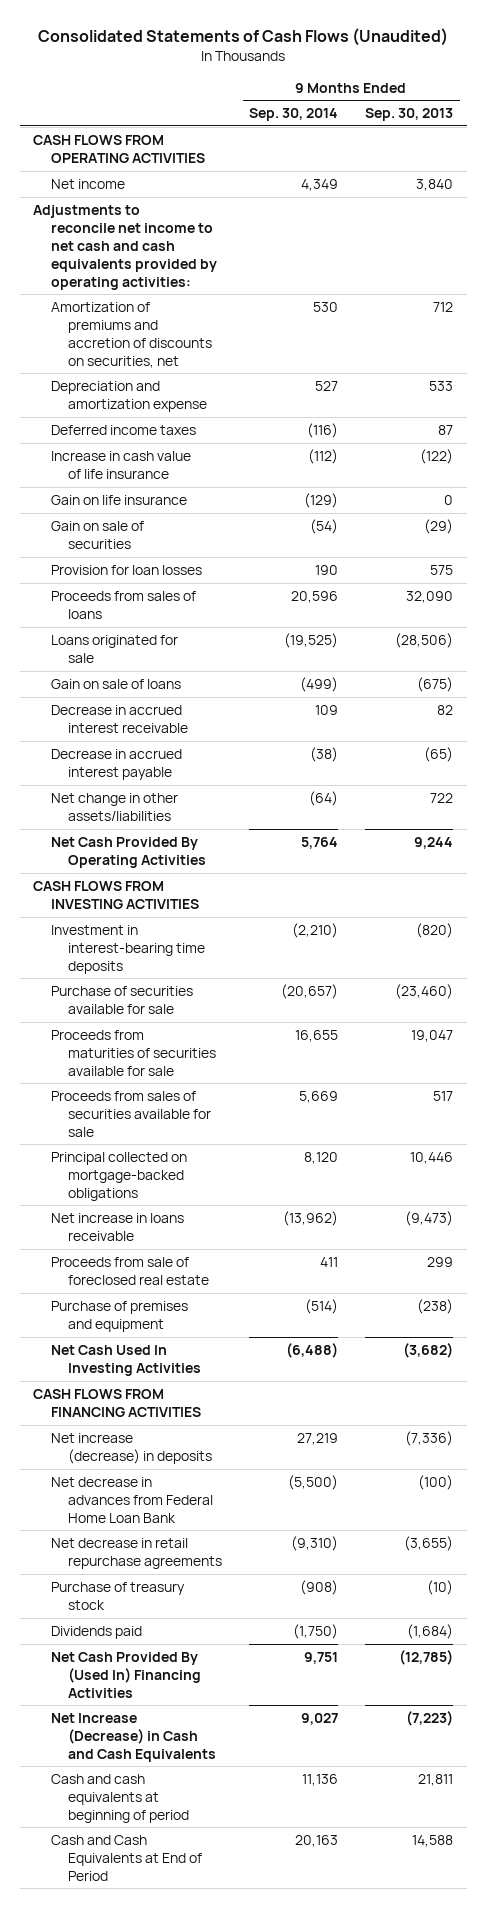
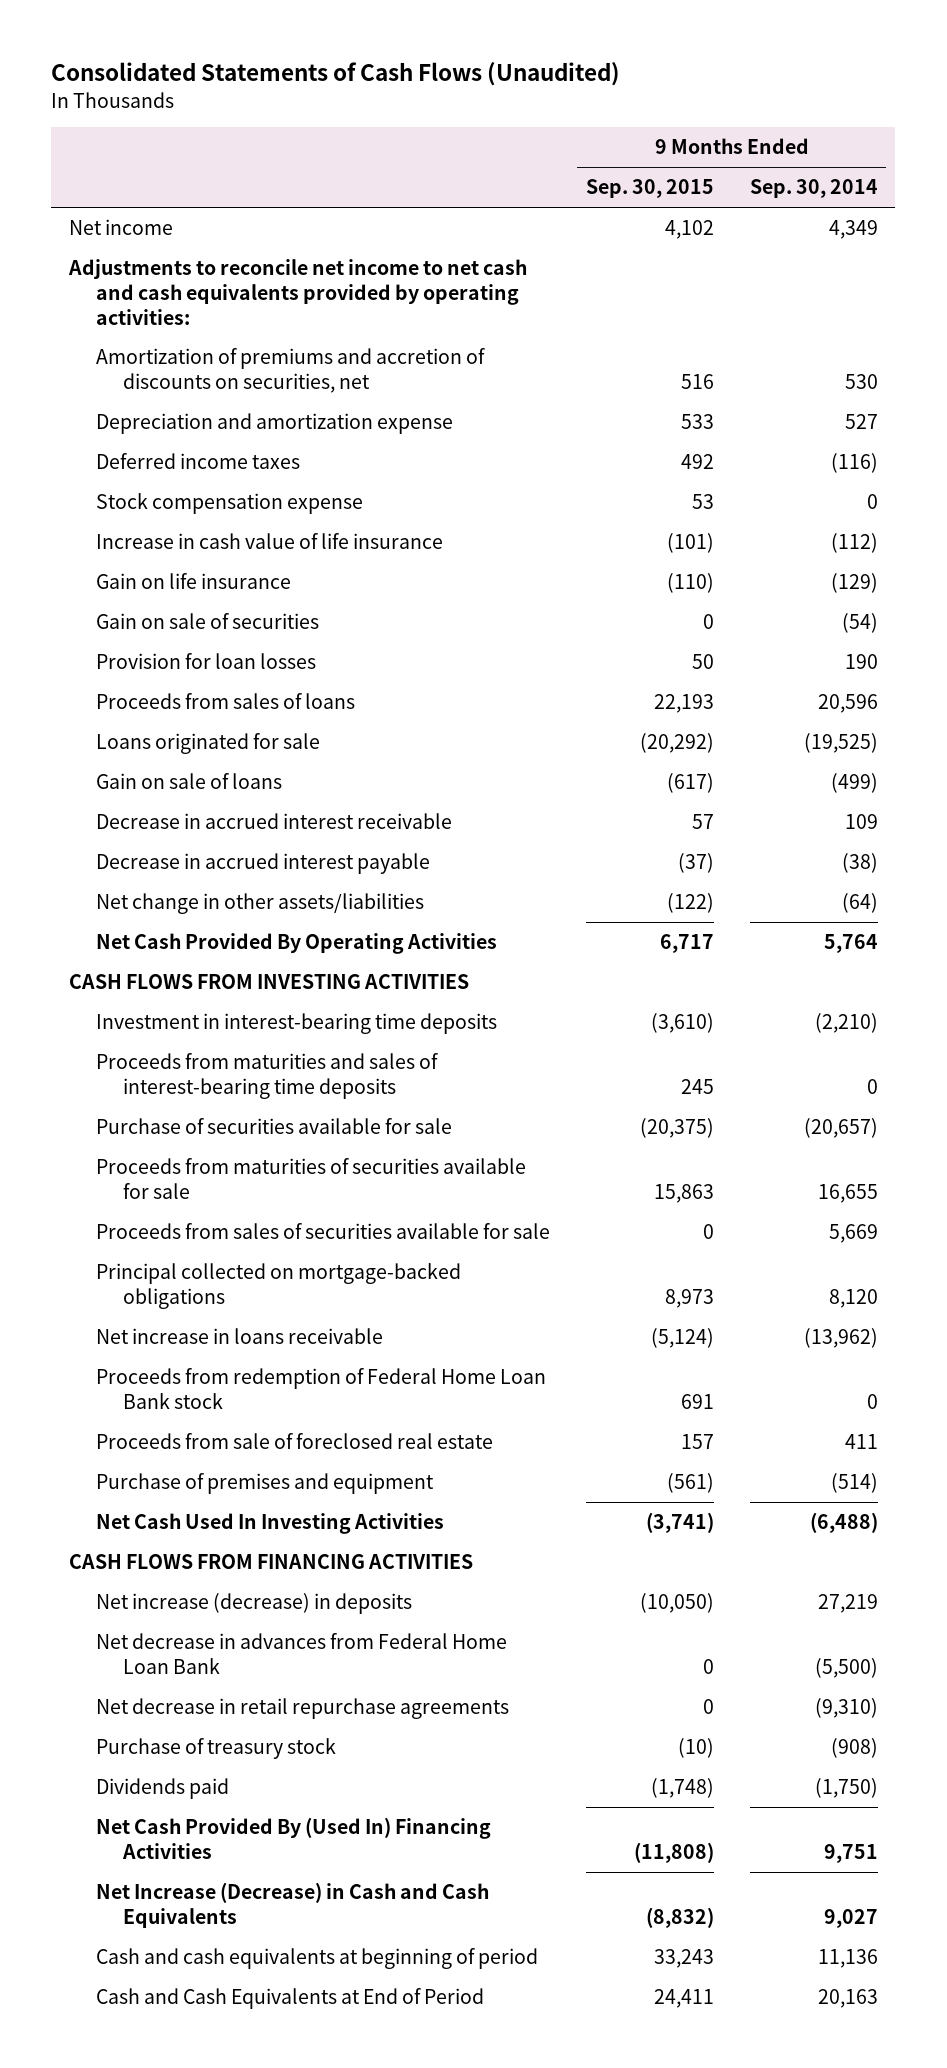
[365,108,454,122] Sep. 30, 2013 -> none
none -> [585,179,714,199] Sep. 30, 2015
[33,134,205,163] CASH FLOWS FROM OPERATING ACTIVITIES -> none
none -> [96,493,364,515] Stock compensation expense
none -> [96,1053,439,1099] Proceeds from maturities and sales of interest-bearing time deposits
none -> [96,1368,547,1409] Proceeds from redemption of Federal Home Loan Bank stock

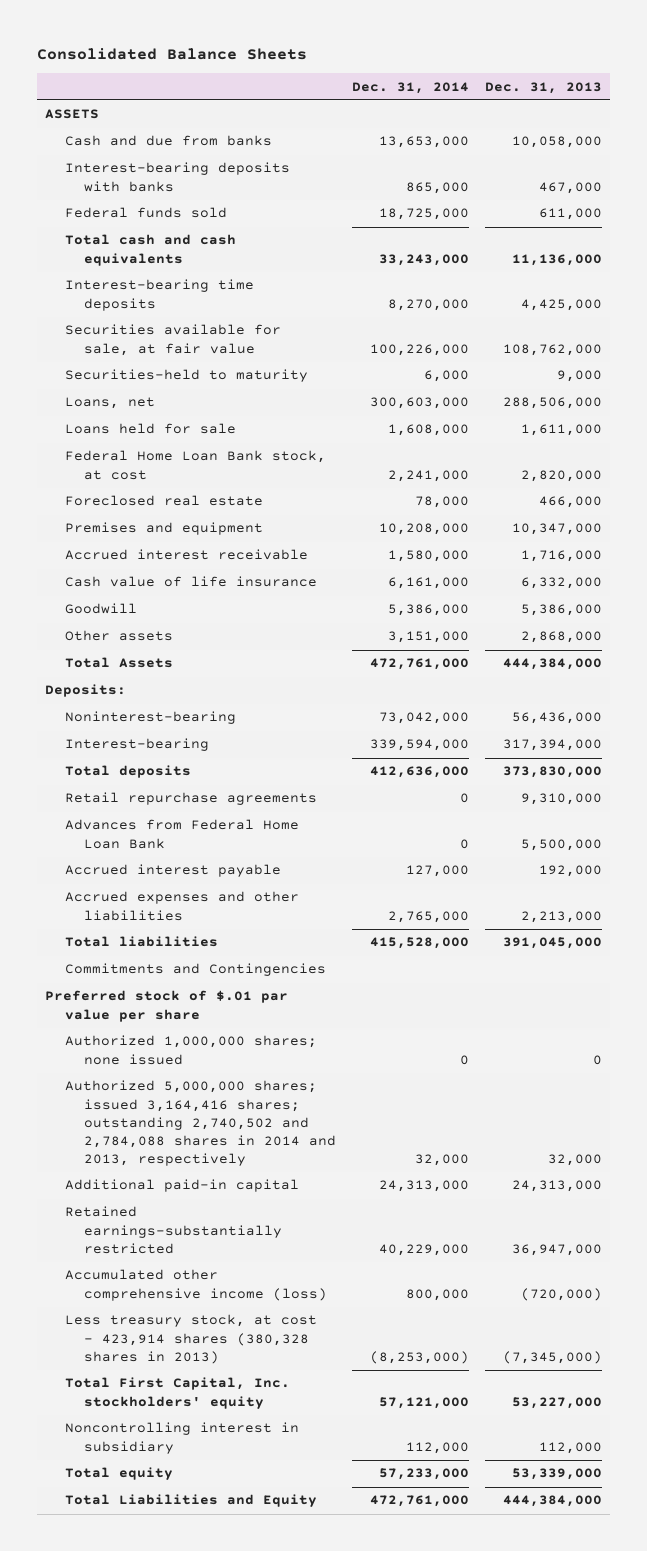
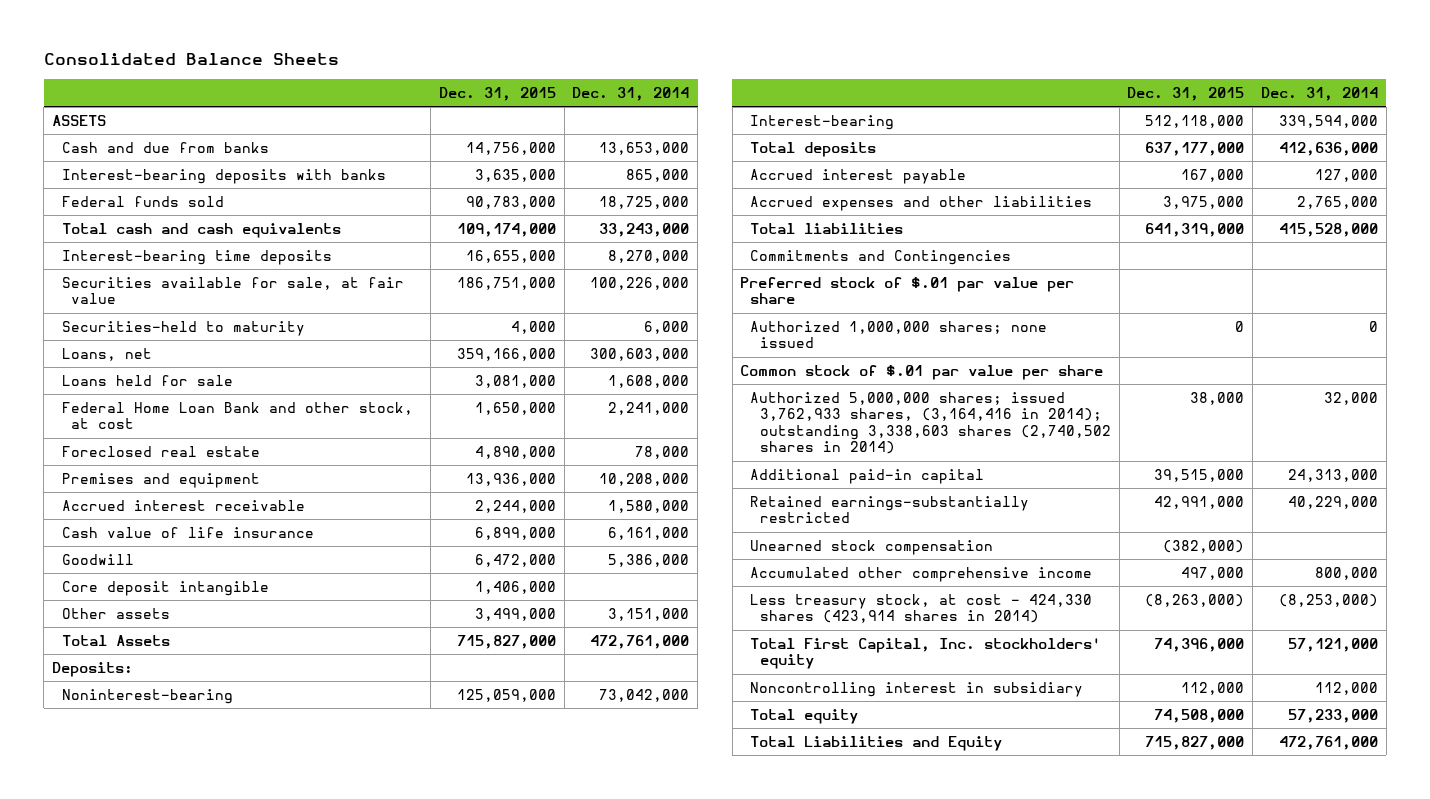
[485,81,603,94] Dec. 31, 2013 -> none
none -> [438,86,556,101] Dec. 31, 2015
[64,450,326,480] Federal Home Loan Bank stock, at cost -> [61,401,413,430] Federal Home Loan Bank and other stock, at cost
none -> [61,580,269,596] Core deposit intangible
[64,792,317,806] Retail repurchase agreements -> none
[64,819,299,849] Advances from Federal Home Loan Bank -> none
none -> [740,364,1104,380] Common stock of $.01 par value per share
[64,1080,336,1167] Authorized 5,000,000 shares; issued 3,164,416 shares; outstanding 2,740,502 and 2,784,088 shares in 2014 and 2013, respectively -> [750,391,1111,455] Authorized 5,000,000 shares; issued 3,762,933 shares, (3,164,416 in 2014); outstanding 3,338,603 shares (2,740,502 shares in 2014)
none -> [750,539,994,555] Unearned stock compensation
[64,1269,327,1301] Accumulated other comprehensive income (loss) -> [750,566,1093,582] Accumulated other comprehensive income
[64,1314,317,1364] Less treasury stock, at cost - 423,914 shares (380,328 shares in 2013) -> [750,593,1093,624] Less treasury stock, at cost - 424,330 shares (423,914 shares in 2014)

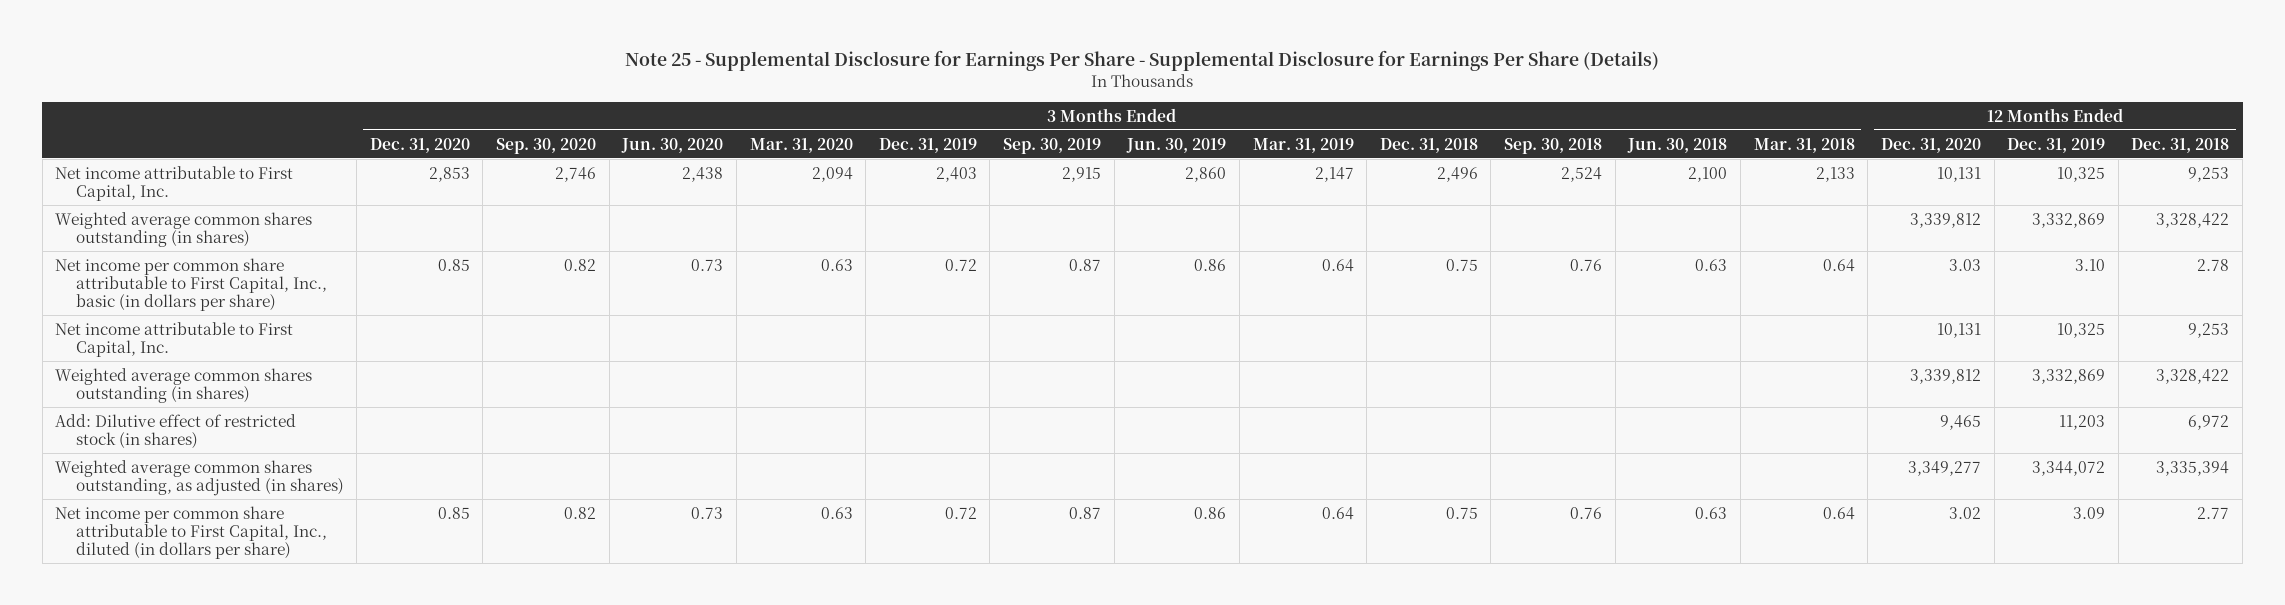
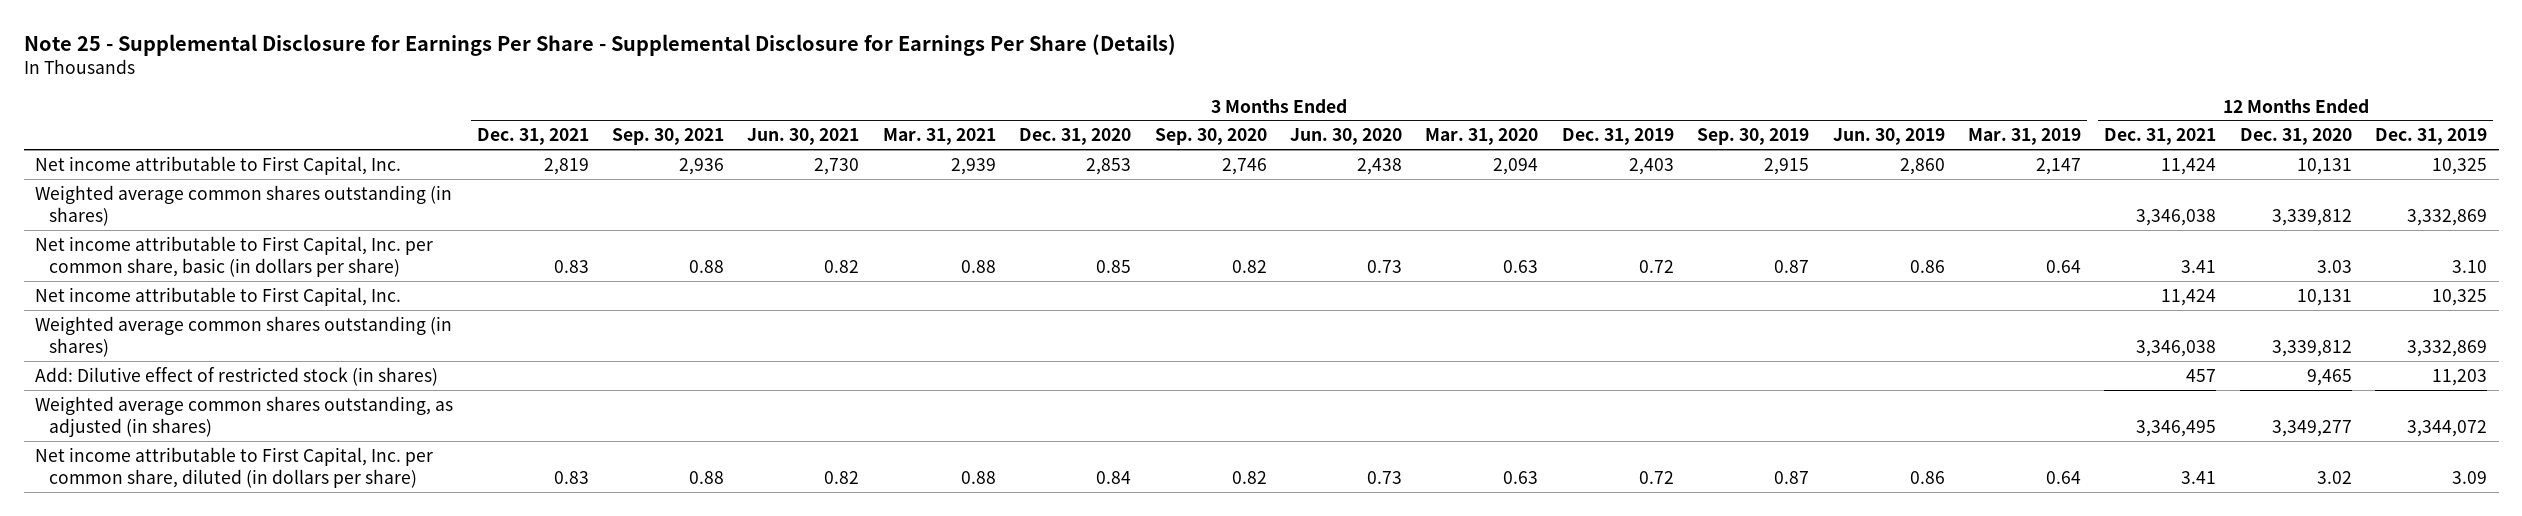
[1379,137,1478,153] Dec. 31, 2018 -> none
[1504,137,1603,154] Sep. 30, 2018 -> none
[1627,137,1728,153] Jun. 30, 2018 -> none
[1753,137,1855,153] Mar. 31, 2018 -> none
[2131,137,2230,153] Dec. 31, 2018 -> none
none -> [476,128,589,146] Dec. 31, 2021
none -> [612,128,725,146] Sep. 30, 2021
none -> [747,128,860,146] Jun. 30, 2021
none -> [882,128,996,146] Mar. 31, 2021
none -> [2104,128,2217,146] Dec. 31, 2021
[55,257,327,311] Net income per common share attributable to First Capital, Inc., basic (in dollars per share) -> [35,235,434,278] Net income attributable to First Capital, Inc. per common share, basic (in dollars per share)
[55,505,327,559] Net income per common share attributable to First Capital, Inc., diluted (in dollars per share) -> [35,446,434,489] Net income attributable to First Capital, Inc. per common share, diluted (in dollars per share)
[437,506,470,519] 0.85 -> [1096,471,1132,485] 0.84

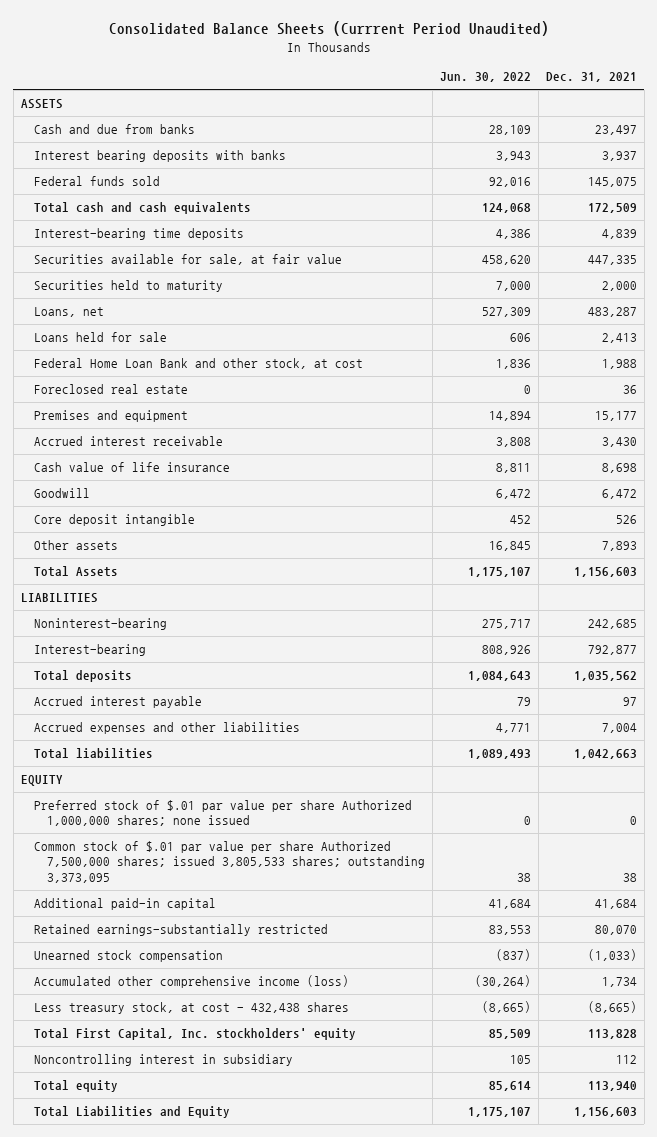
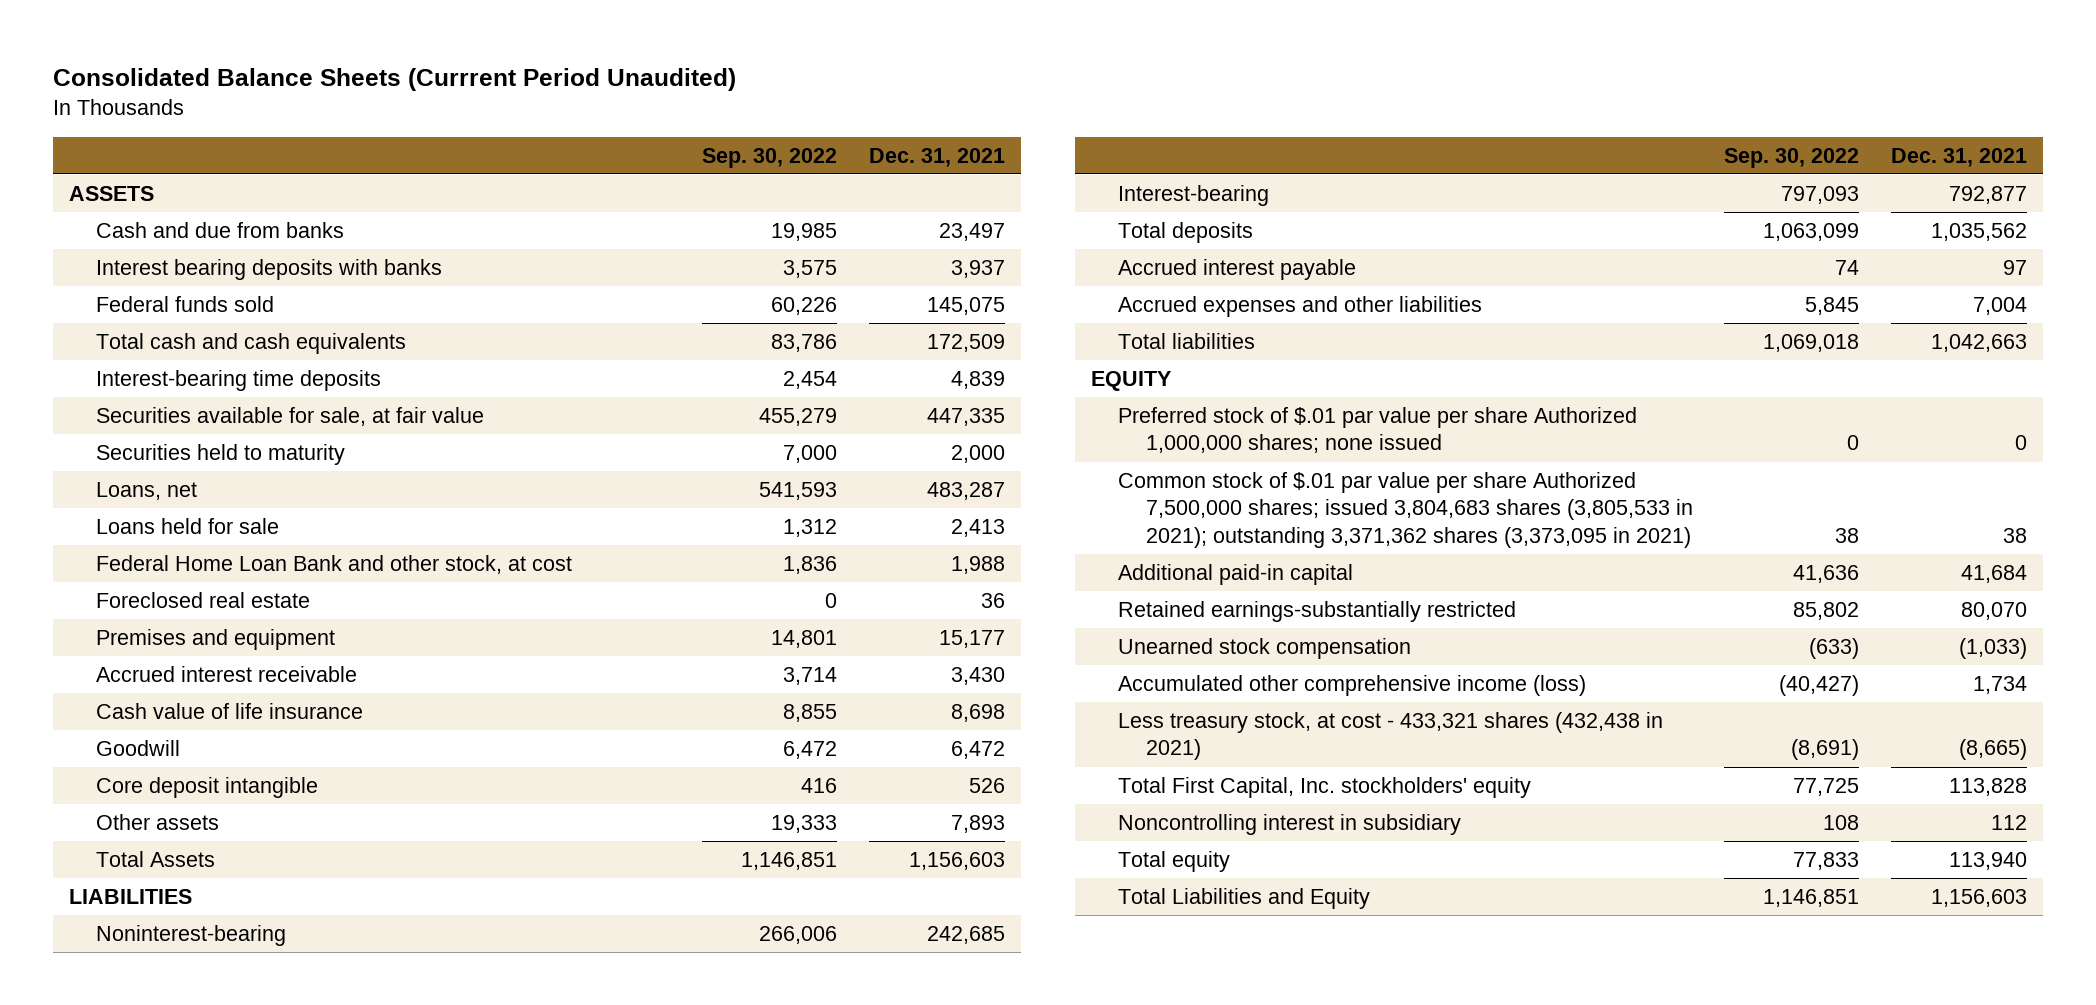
[439,72,531,83] Jun. 30, 2022 -> none
none -> [702,147,838,168] Sep. 30, 2022
[34,840,426,883] Common stock of $.01 par value per share Authorized 7,500,000 shares; issued 3,805,533 shares; outstanding 3,373,095 -> [1118,472,1693,548] Common stock of $.01 par value per share Authorized 7,500,000 shares; issued 3,804,683 shares (3,805,533 in 2021); outstanding 3,371,362 shares (3,373,095 in 2021)
[34,1001,350,1014] Less treasury stock, at cost - 432,438 shares -> [1118,712,1664,761] Less treasury stock, at cost - 433,321 shares (432,438 in 2021)

